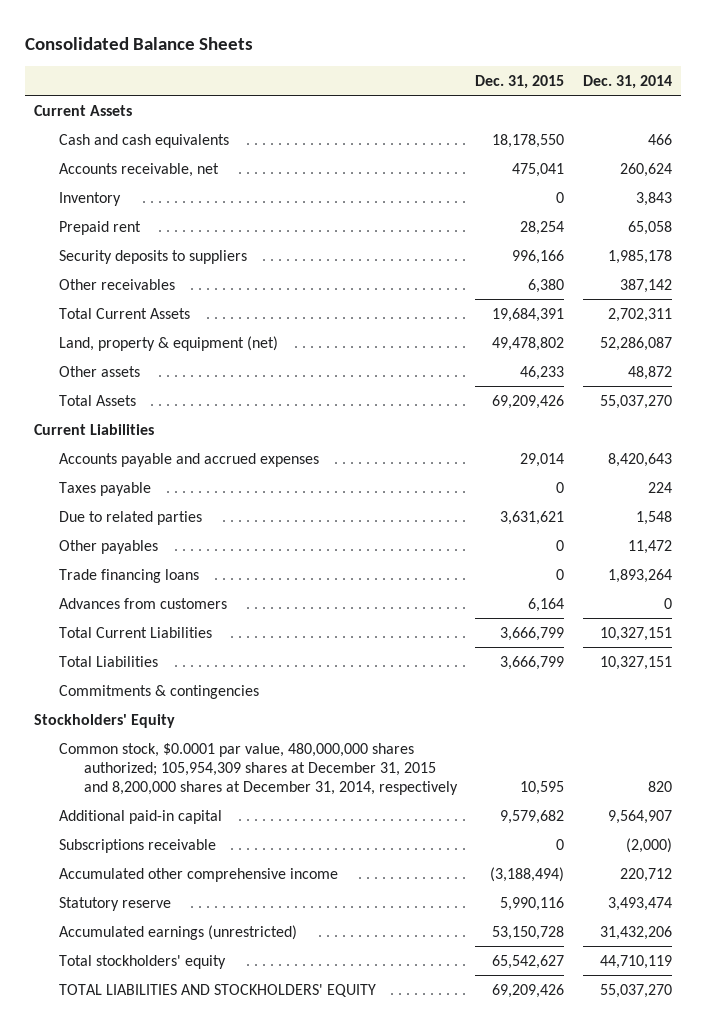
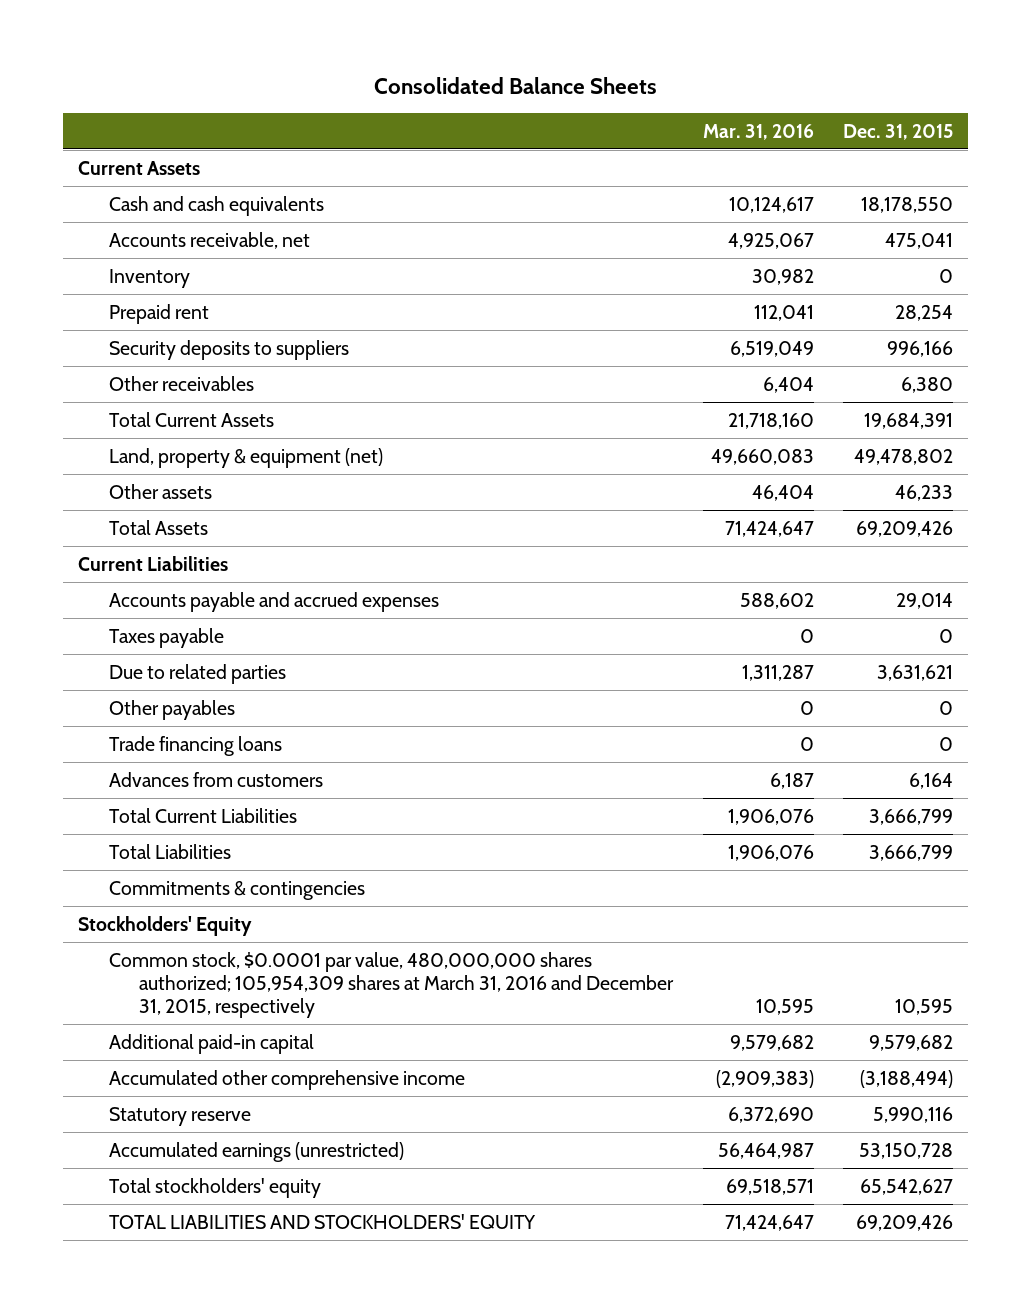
[582,74,672,89] Dec. 31, 2014 -> none
none -> [702,123,814,140] Mar. 31, 2016
[58,742,458,795] Common stock, $0.0001 par value, 480,000,000 shares authorized; 105,954,309 shares at December 31, 2015 and 8,200,000 shares at December 31, 2014, respectively -> [108,951,674,1018] Common stock, $0.0001 par value, 480,000,000 shares authorized; 105,954,309 shares at March 31, 2016 and December 31, 2015, respectively
[58,838,216,853] Subscriptions receivable -> none

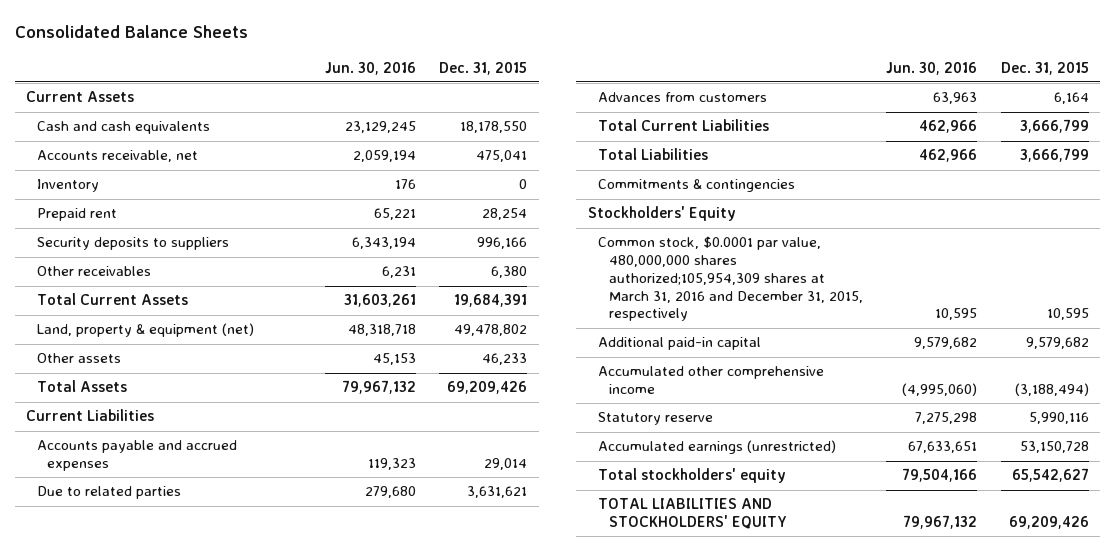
[702,123,814,140] Mar. 31, 2016 -> none
none -> [324,61,416,75] Jun. 30, 2016
[108,627,224,648] Taxes payable -> none
[108,699,235,720] Other payables -> none
[108,735,282,756] Trade financing loans -> none
[108,951,674,1018] Common stock, $0.0001 par value, 480,000,000 shares authorized; 105,954,309 shares at March 31, 2016 and December 31, 2015, respectively -> [598,236,864,322] Common stock, $0.0001 par value, 480,000,000 shares authorized;105,954,309 shares at March 31, 2016 and December 31, 2015, respectively

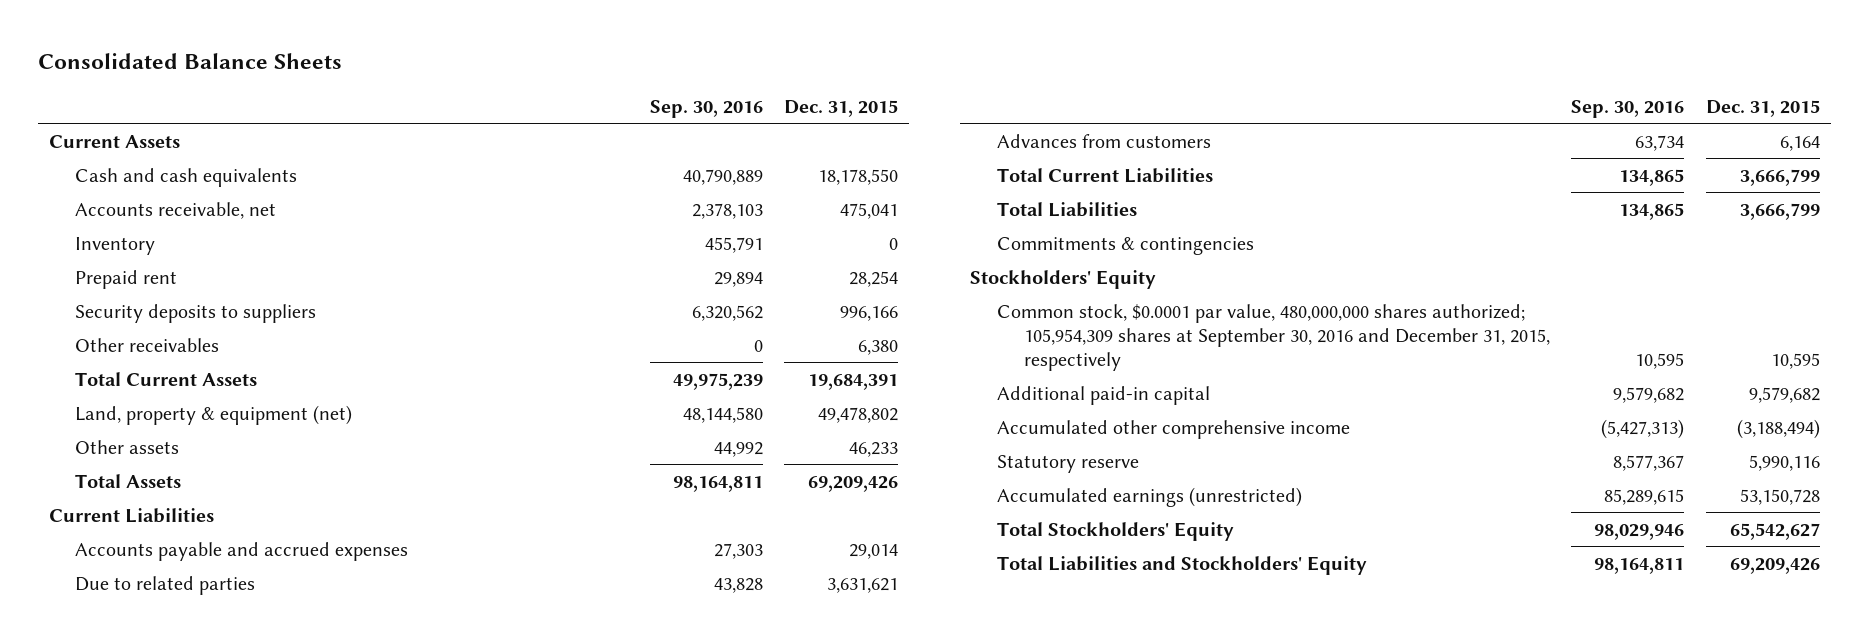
[324,61,416,75] Jun. 30, 2016 -> none
none -> [649,100,763,119] Sep. 30, 2016
[598,236,864,322] Common stock, $0.0001 par value, 480,000,000 shares authorized;105,954,309 shares at March 31, 2016 and December 31, 2015, respectively -> [997,303,1550,372] Common stock, $0.0001 par value, 480,000,000 shares authorized; 105,954,309 shares at September 30, 2016 and December 31, 2015, respectively
[598,468,787,484] Total stockholders' equity -> [997,521,1235,541] Total Stockholders' Equity
[598,498,788,530] TOTAL LIABILITIES AND STOCKHOLDERS' EQUITY -> [997,555,1368,575] Total Liabilities and Stockholders' Equity

